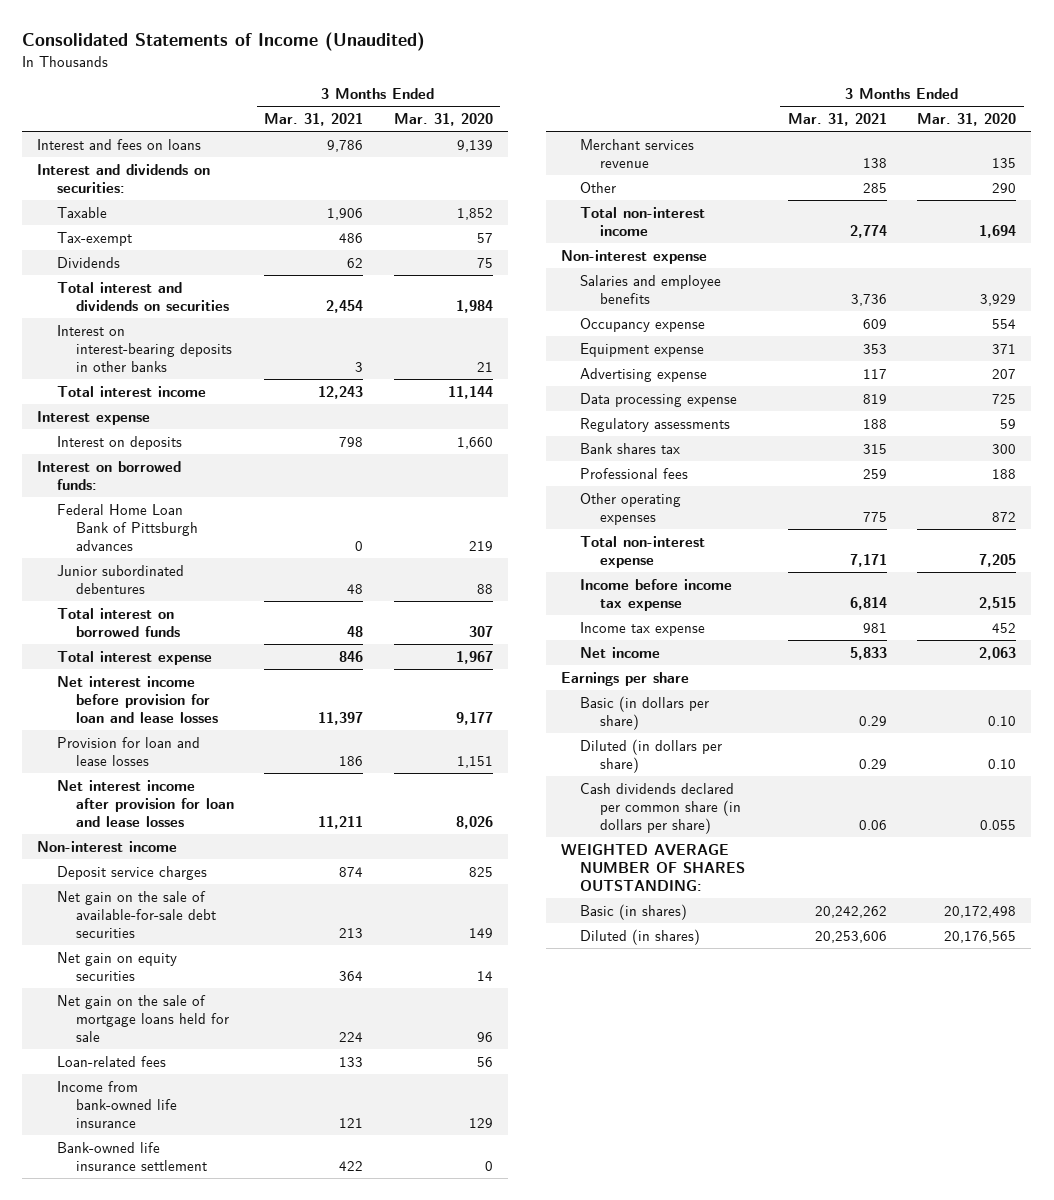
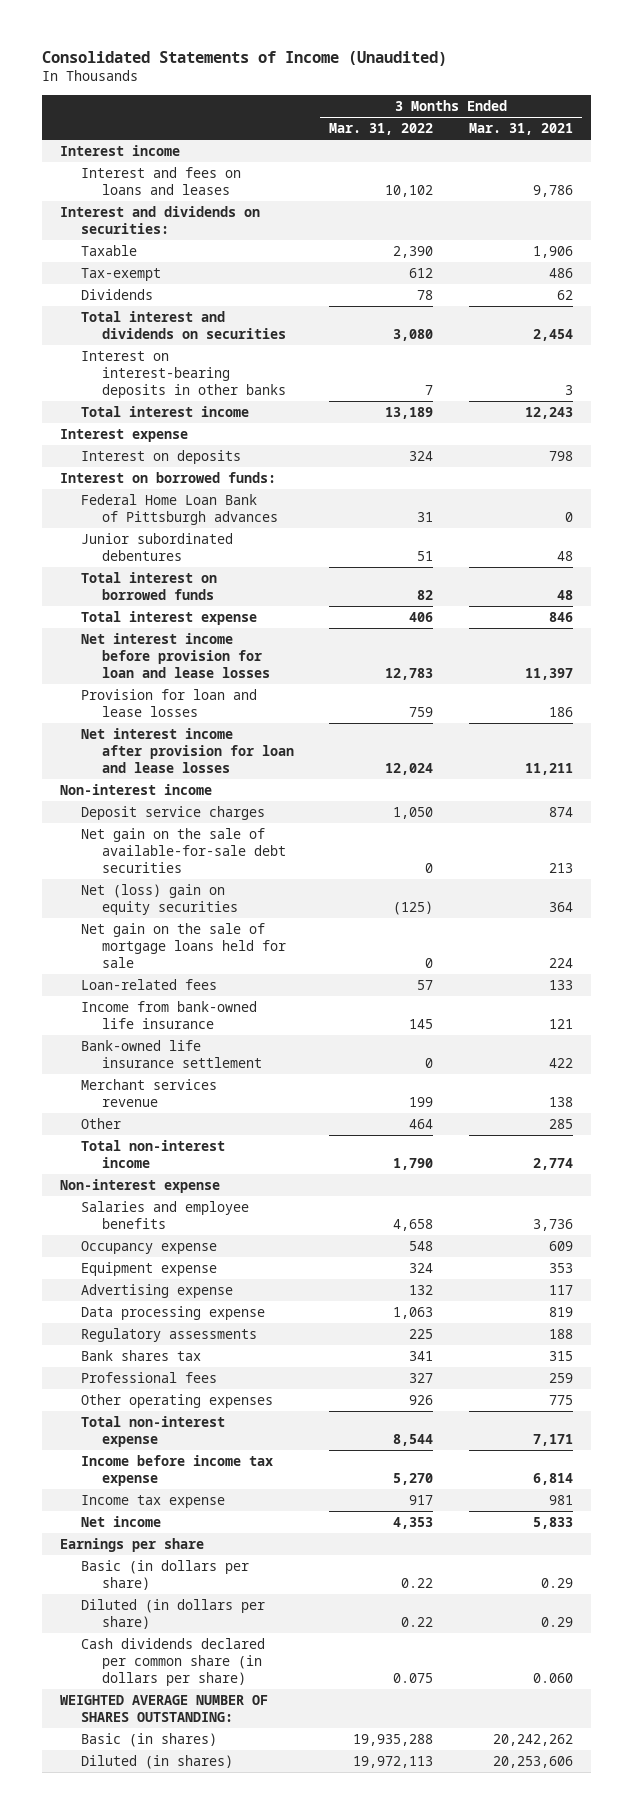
[393,113,493,127] Mar. 31, 2020 -> none
none -> [329,123,434,136] Mar. 31, 2022
none -> [59,144,180,156] Interest income
[37,138,202,150] Interest and fees on loans -> [80,166,241,195] Interest and fees on loans and leases
[56,951,177,981] Net gain on equity securities -> [80,883,238,915] Net (loss) gain on equity securities
[858,819,887,830] 0.06 -> [532,1672,573,1683] 0.060

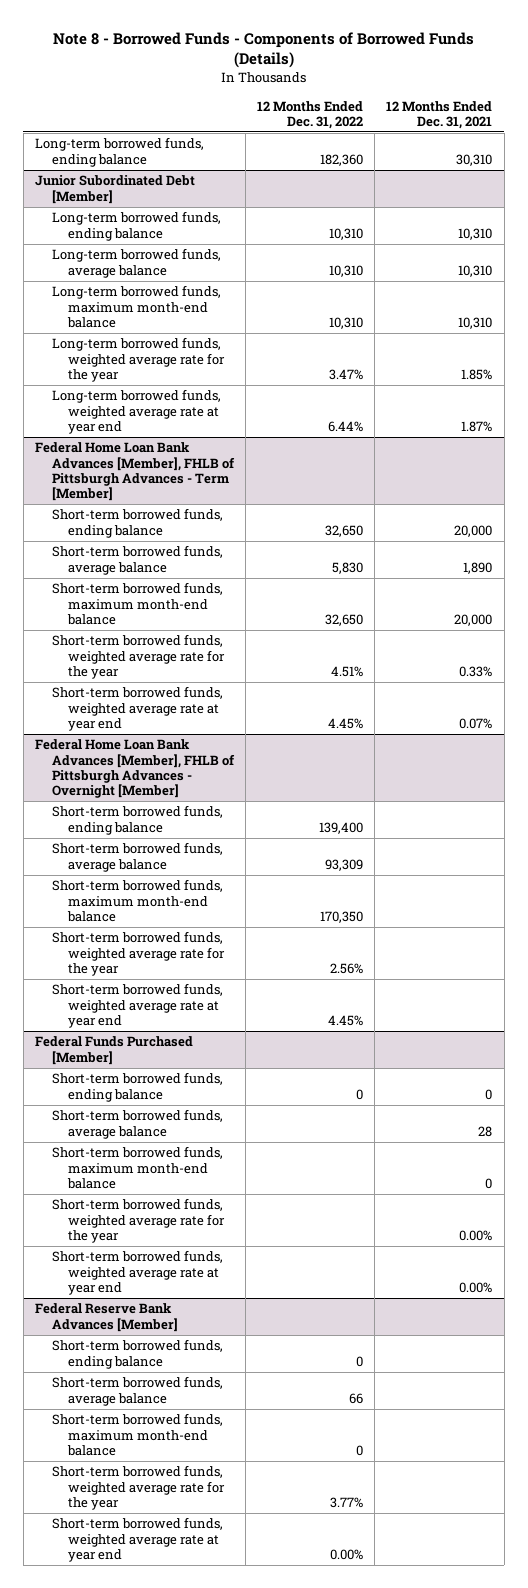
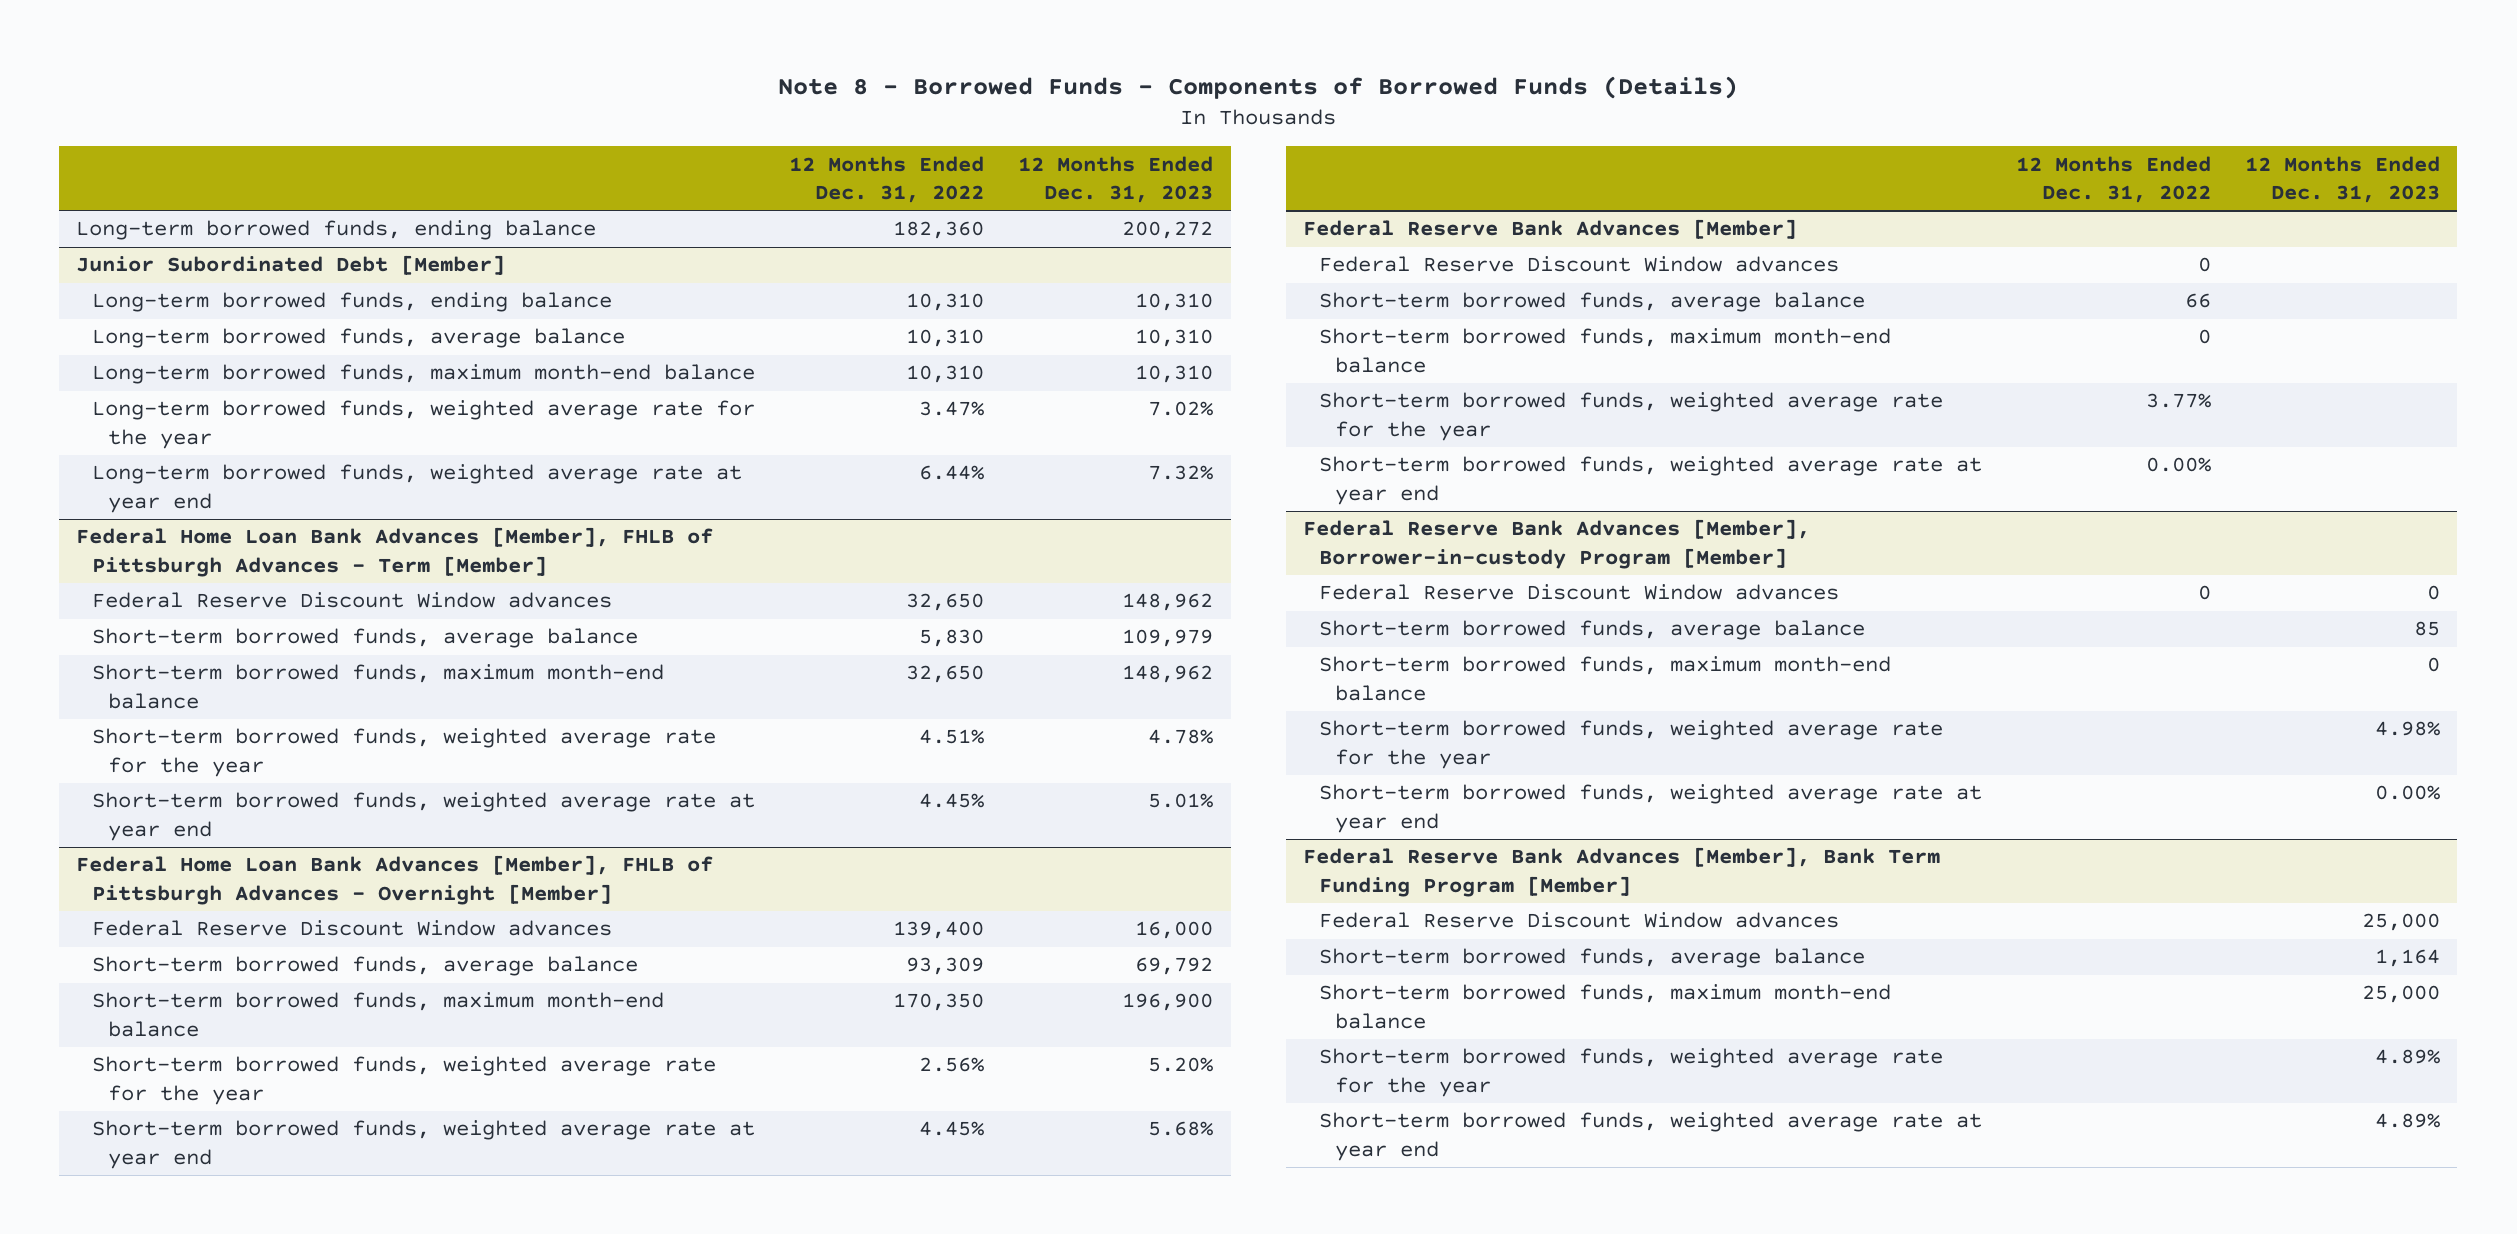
[386,100,493,129] 12 Months Ended Dec. 31, 2021 -> none
none -> [1018,155,1214,203] 12 Months Ended Dec. 31, 2023
[51,508,223,538] Short-term borrowed funds, ending balance -> [92,592,613,609] Federal Reserve Discount Window advances
[51,805,223,835] Short-term borrowed funds, ending balance -> [92,920,613,937] Federal Reserve Discount Window advances
[35,1036,194,1065] Federal Funds Purchased [Member] -> none
[51,1072,223,1102] Short-term borrowed funds, ending balance -> none
[51,1109,223,1139] Short-term borrowed funds, average balance -> none
[51,1146,223,1189] Short-term borrowed funds, maximum month-end balance -> none
[51,1198,225,1243] Short-term borrowed funds, weighted average rate for the year -> none
[51,1250,223,1295] Short-term borrowed funds, weighted average rate at year end -> none
[51,1339,223,1369] Short-term borrowed funds, ending balance -> [1319,256,1840,273] Federal Reserve Discount Window advances
none -> [1303,519,1811,569] Federal Reserve Bank Advances [Member], Borrower-in-custody Program [Member]
none -> [1319,584,1840,601] Federal Reserve Discount Window advances
none -> [1319,620,1866,641] Short-term borrowed funds, average balance
none -> [1319,656,1892,701] Short-term borrowed funds, maximum month-end balance
none -> [1319,720,1944,769] Short-term borrowed funds, weighted average rate for the year
none -> [1319,784,1983,833] Short-term borrowed funds, weighted average rate at year end
none -> [1303,847,1941,897] Federal Reserve Bank Advances [Member], Bank Term Funding Program [Member]
none -> [1319,912,1840,929] Federal Reserve Discount Window advances
none -> [1319,948,1866,969] Short-term borrowed funds, average balance
none -> [1319,984,1892,1029] Short-term borrowed funds, maximum month-end balance
none -> [1319,1048,1944,1097] Short-term borrowed funds, weighted average rate for the year
none -> [1319,1112,1983,1161] Short-term borrowed funds, weighted average rate at year end

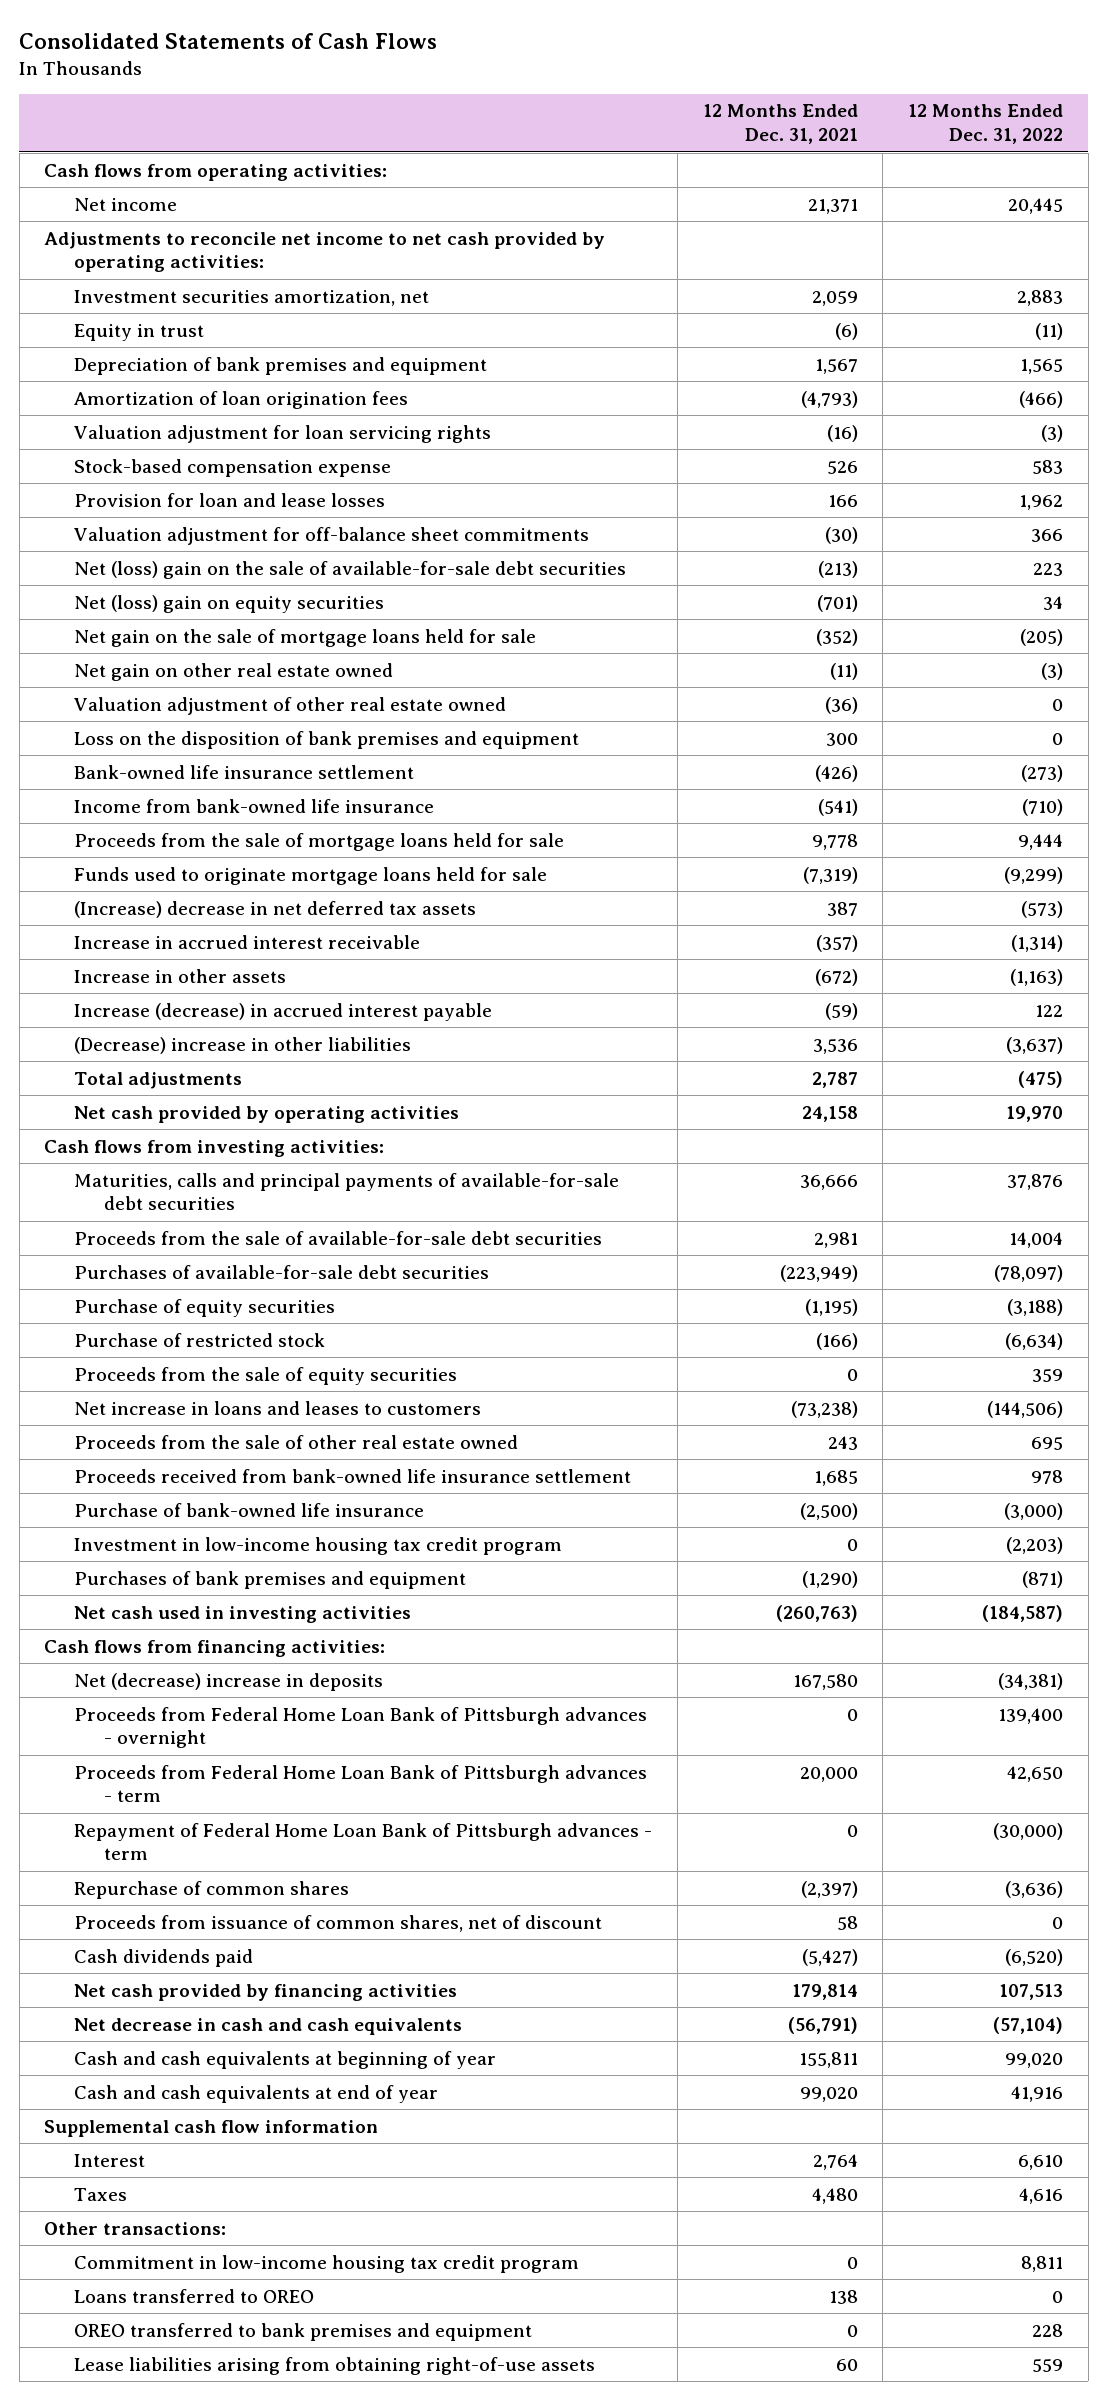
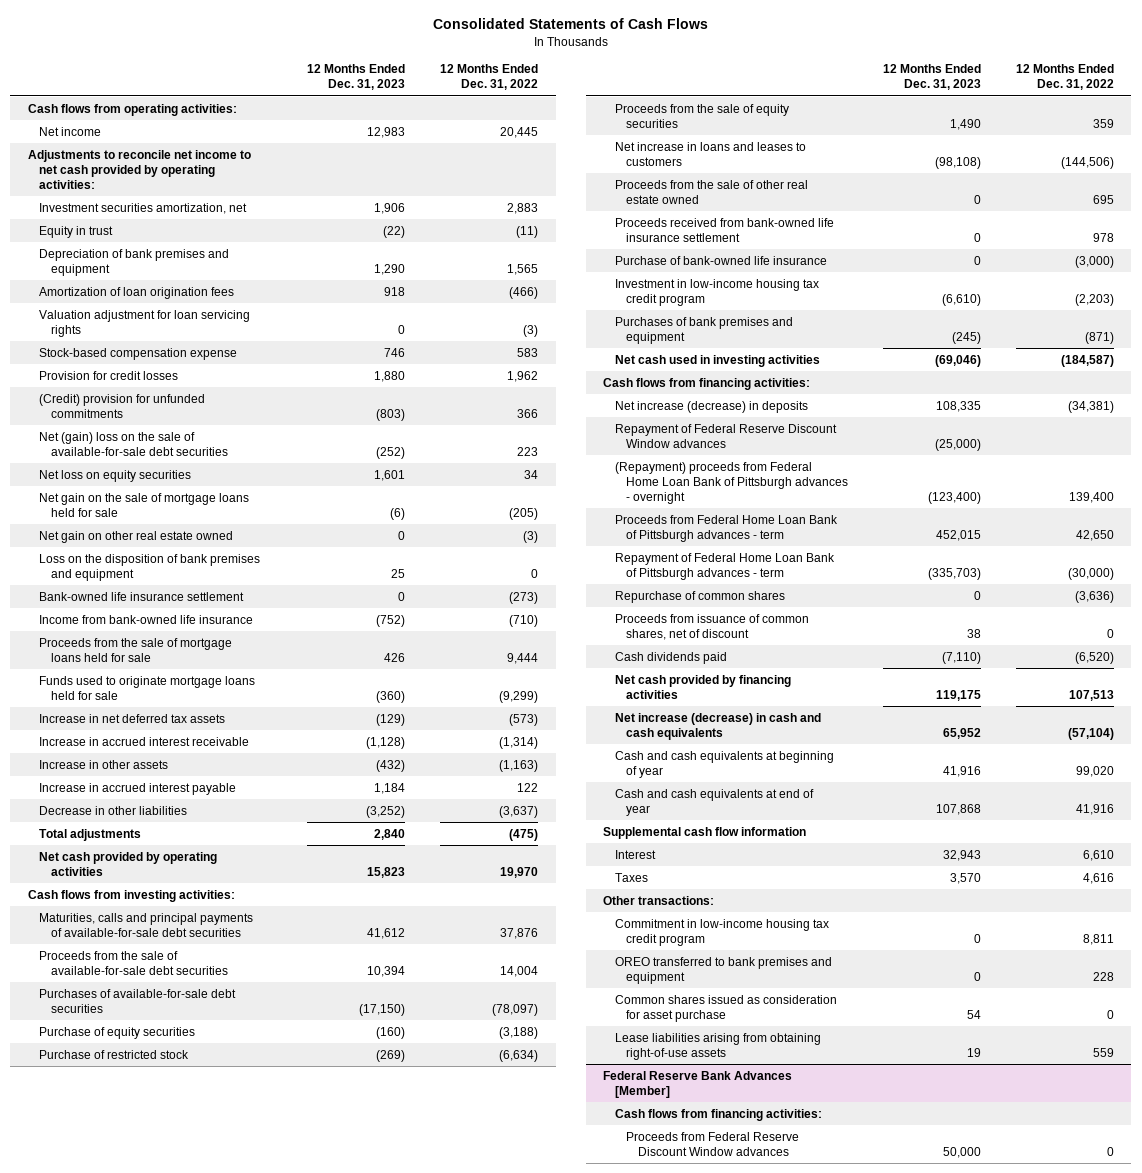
[702,104,858,145] 12 Months Ended Dec. 31, 2021 -> none
none -> [307,64,406,91] 12 Months Ended Dec. 31, 2023
[74,492,386,507] Provision for loan and lease losses -> [39,370,179,380] Provision for credit losses
[74,526,590,545] Valuation adjustment for off-balance sheet commitments -> [39,393,206,418] (Credit) provision for unfunded commitments
[74,560,627,579] Net (loss) gain on the sale of available-for-sale debt securities -> [39,431,228,456] Net (gain) loss on the sale of available-for-sale debt securities
[74,594,385,613] Net (loss) gain on equity securities -> [39,469,192,482] Net loss on equity securities
[74,696,507,715] Valuation adjustment of other real estate owned -> none
[74,900,477,918] (Increase) decrease in net deferred tax assets -> [39,713,226,723] Increase in net deferred tax assets
[74,1002,493,1021] Increase (decrease) in accrued interest payable -> [39,782,237,795] Increase in accrued interest payable
[74,1036,412,1054] (Decrease) increase in other liabilities -> [39,805,188,815] Decrease in other liabilities
[74,1672,384,1691] Net (decrease) increase in deposits -> [614,400,808,413] Net increase (decrease) in deposits
none -> [614,423,837,448] Repayment of Federal Reserve Discount Window advances
[74,1706,648,1749] Proceeds from Federal Home Loan Bank of Pittsburgh advances - overnight -> [614,461,849,504] (Repayment) proceeds from Federal Home Loan Bank of Pittsburgh advances - overnight
[74,2017,463,2035] Net decrease in cash and cash equivalents -> [614,712,821,740] Net increase (decrease) in cash and cash equivalents
[74,2288,315,2303] Loans transferred to OREO -> none
none -> [614,994,837,1022] Common shares issued as consideration for asset purchase
none -> [603,1070,793,1098] Federal Reserve Bank Advances [Member]
none -> [614,1108,822,1121] Cash flows from financing activities:
none -> [626,1131,800,1156] Proceeds from Federal Reserve Discount Window advances

